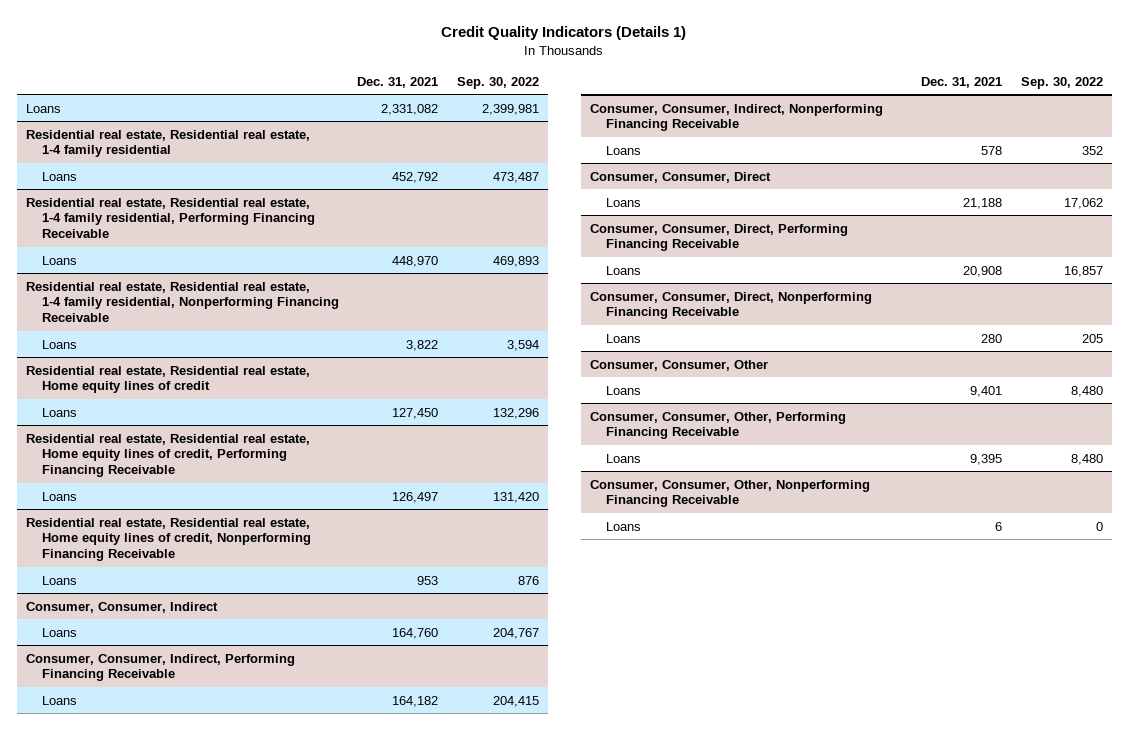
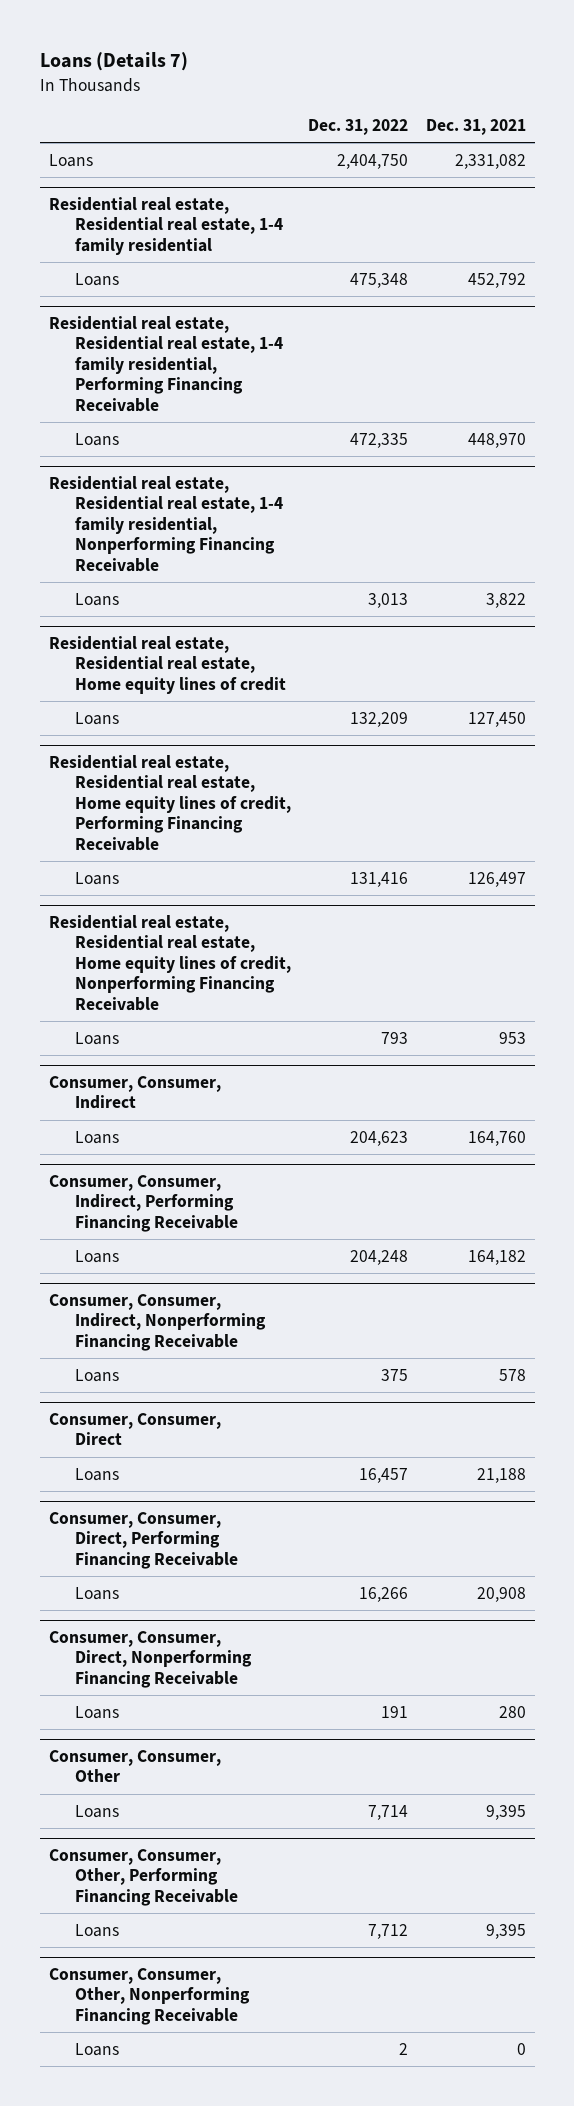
[441,26,687,41] Credit Quality Indicators (Details 1) -> [39,51,188,71] Loans (Details 7)
[456,76,539,89] Sep. 30, 2022 -> none
none -> [308,118,409,135] Dec. 31, 2022
[970,385,1003,397] 9,401 -> [485,1804,526,1820] 9,395
[995,521,1003,531] 6 -> [516,2042,526,2055] 0

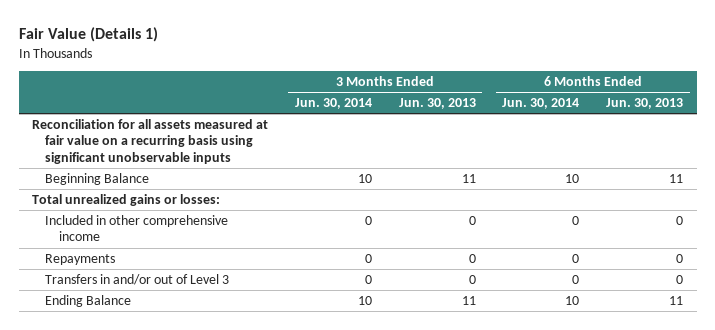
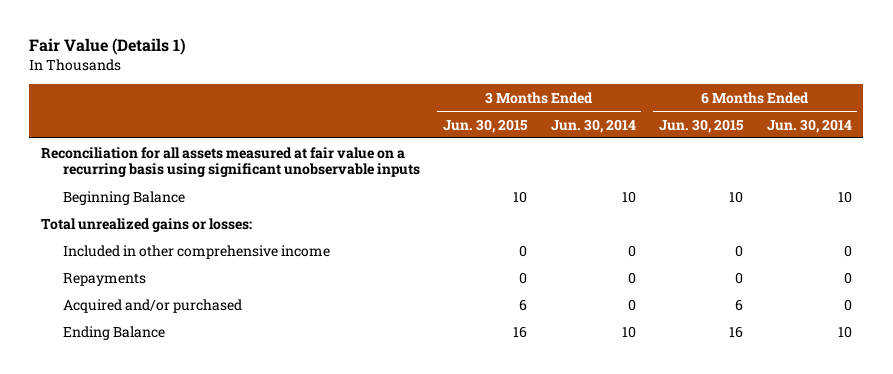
[398,97,476,109] Jun. 30, 2013 -> none
[606,97,684,109] Jun. 30, 2013 -> none
none -> [443,118,529,133] Jun. 30, 2015
none -> [659,118,745,133] Jun. 30, 2015
[45,273,230,285] Transfers in and/or out of Level 3 -> none
none -> [62,298,242,313] Acquired and/or purchased

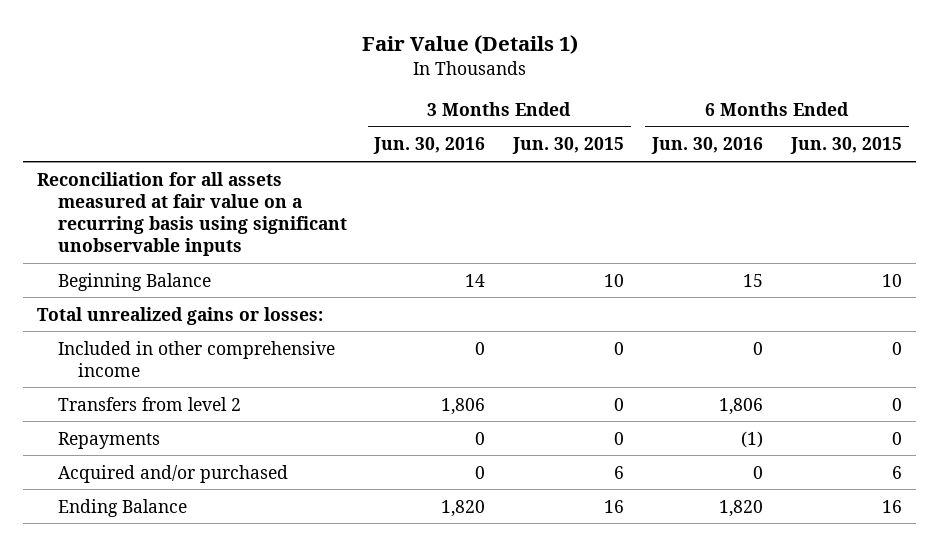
[550,118,636,133] Jun. 30, 2014 -> none
[766,118,852,133] Jun. 30, 2014 -> none
none -> [373,137,486,155] Jun. 30, 2016
none -> [650,137,763,155] Jun. 30, 2016
none -> [57,396,241,411] Transfers from level 2

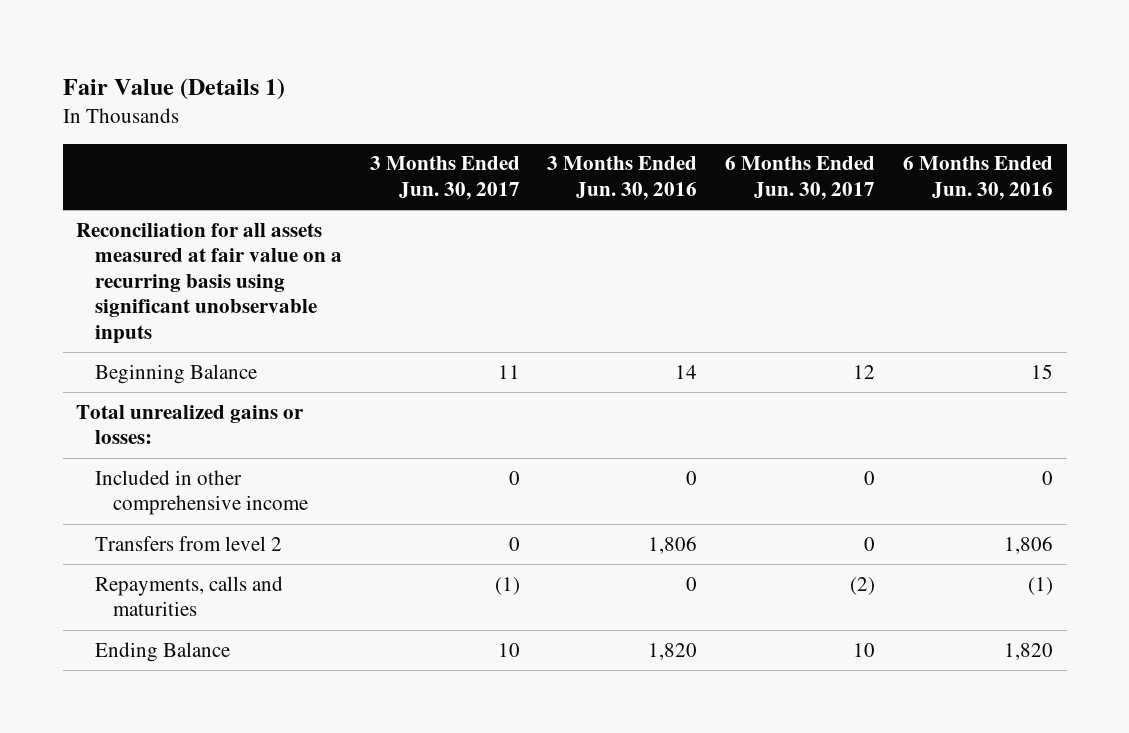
[512,137,625,155] Jun. 30, 2015 -> none
[789,137,902,155] Jun. 30, 2015 -> none
none -> [369,156,520,200] 3 Months Ended Jun. 30, 2017
none -> [725,156,876,200] 6 Months Ended Jun. 30, 2017
[57,431,160,449] Repayments -> none
[57,464,288,483] Acquired and/or purchased -> none
none -> [94,575,283,617] Repayments, calls and maturities

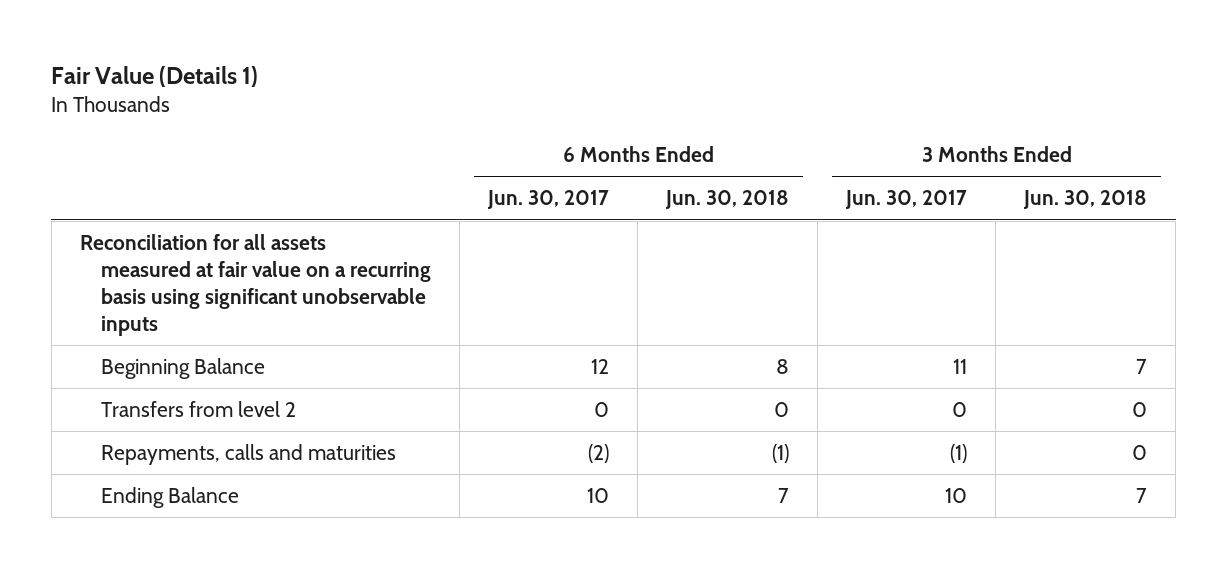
[547,156,698,200] 3 Months Ended Jun. 30, 2016 -> none
[902,156,1053,200] 6 Months Ended Jun. 30, 2016 -> none
none -> [665,190,790,210] Jun. 30, 2018
none -> [1023,190,1148,210] Jun. 30, 2018
[76,404,305,445] Total unrealized gains or losses: -> none
[94,469,308,516] Included in other comprehensive income -> none

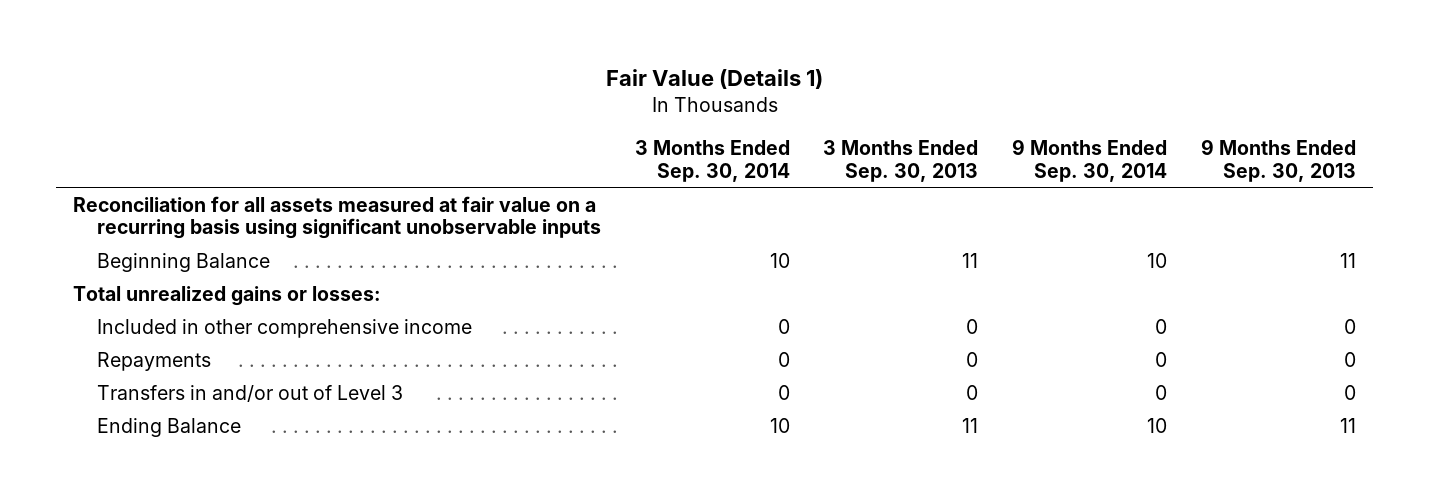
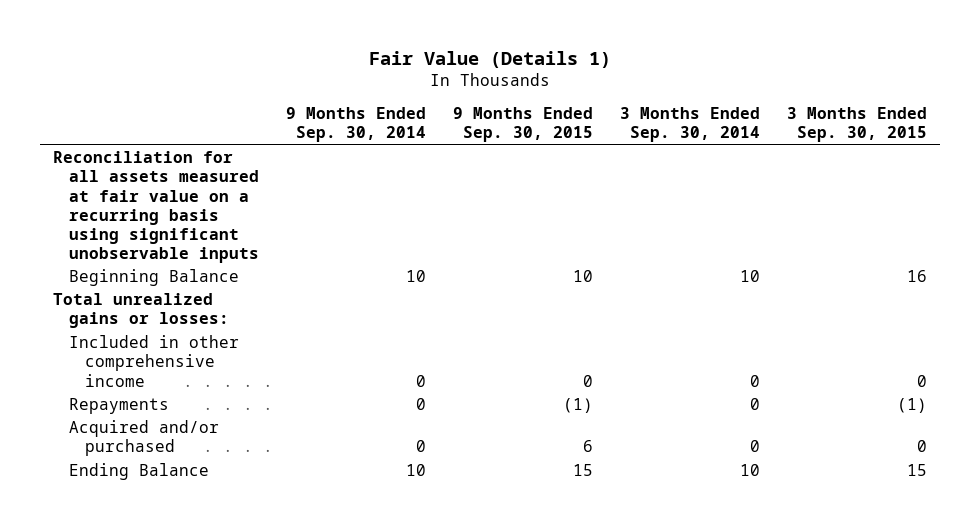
[823,140,979,182] 3 Months Ended Sep. 30, 2013 -> none
[1200,139,1356,182] 9 Months Ended Sep. 30, 2013 -> none
none -> [453,107,594,143] 9 Months Ended Sep. 30, 2015
none -> [786,107,927,143] 3 Months Ended Sep. 30, 2015
[97,384,404,402] Transfers in and/or out of Level 3 -> none
none -> [69,420,220,457] Acquired and/or purchased

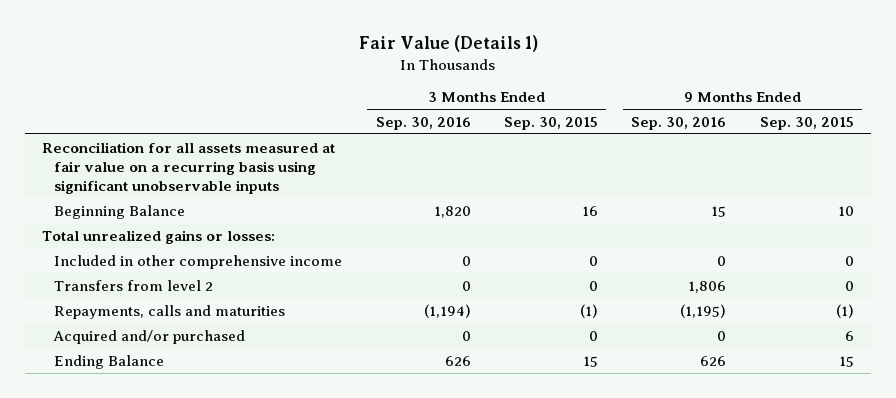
[286,107,427,143] 9 Months Ended Sep. 30, 2014 -> none
[619,107,760,143] 3 Months Ended Sep. 30, 2014 -> none
none -> [375,116,471,130] Sep. 30, 2016
none -> [631,116,727,130] Sep. 30, 2016
[69,398,170,415] Repayments -> none
none -> [54,279,214,291] Transfers from level 2
none -> [54,304,286,319] Repayments, calls and maturities

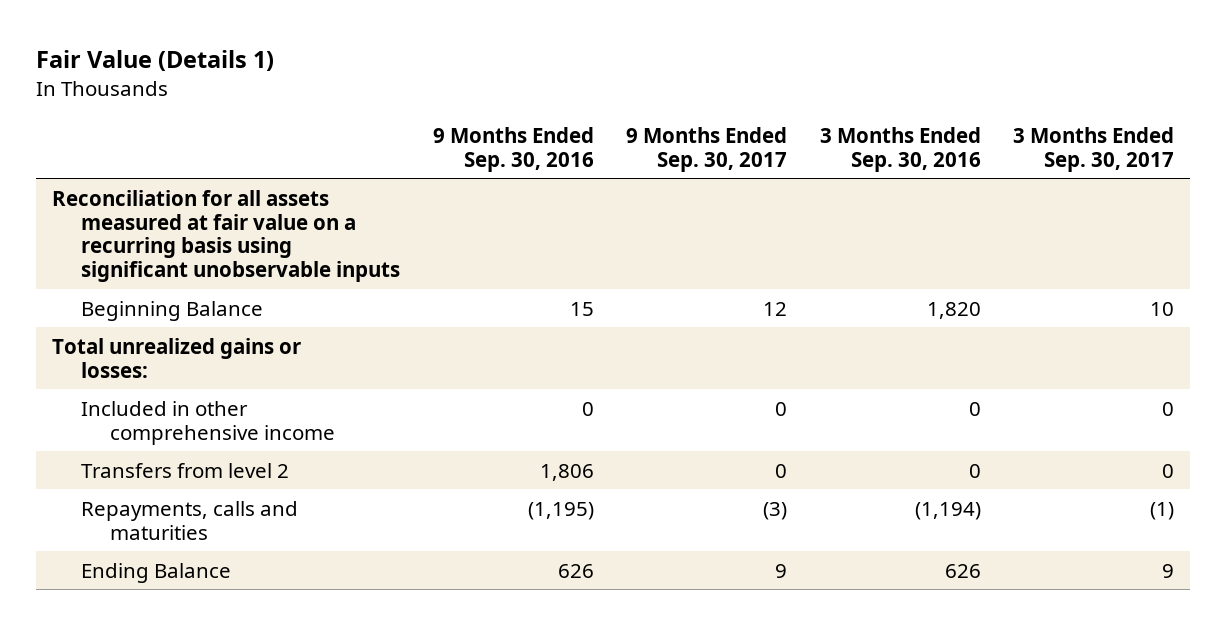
[504,116,599,130] Sep. 30, 2015 -> none
[759,116,854,130] Sep. 30, 2015 -> none
none -> [626,126,788,172] 9 Months Ended Sep. 30, 2017
none -> [1013,126,1175,172] 3 Months Ended Sep. 30, 2017
[53,329,246,344] Acquired and/or purchased -> none

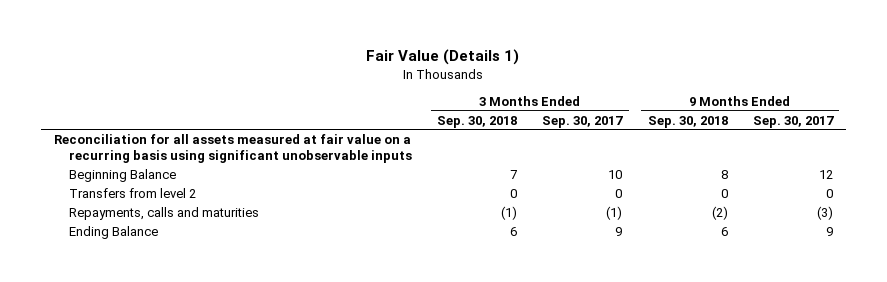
[432,126,594,172] 9 Months Ended Sep. 30, 2016 -> none
[819,126,981,172] 3 Months Ended Sep. 30, 2016 -> none
none -> [437,115,518,128] Sep. 30, 2018
none -> [647,115,728,128] Sep. 30, 2018
[52,337,302,378] Total unrealized gains or losses: -> none
[81,400,336,445] Included in other comprehensive income -> none

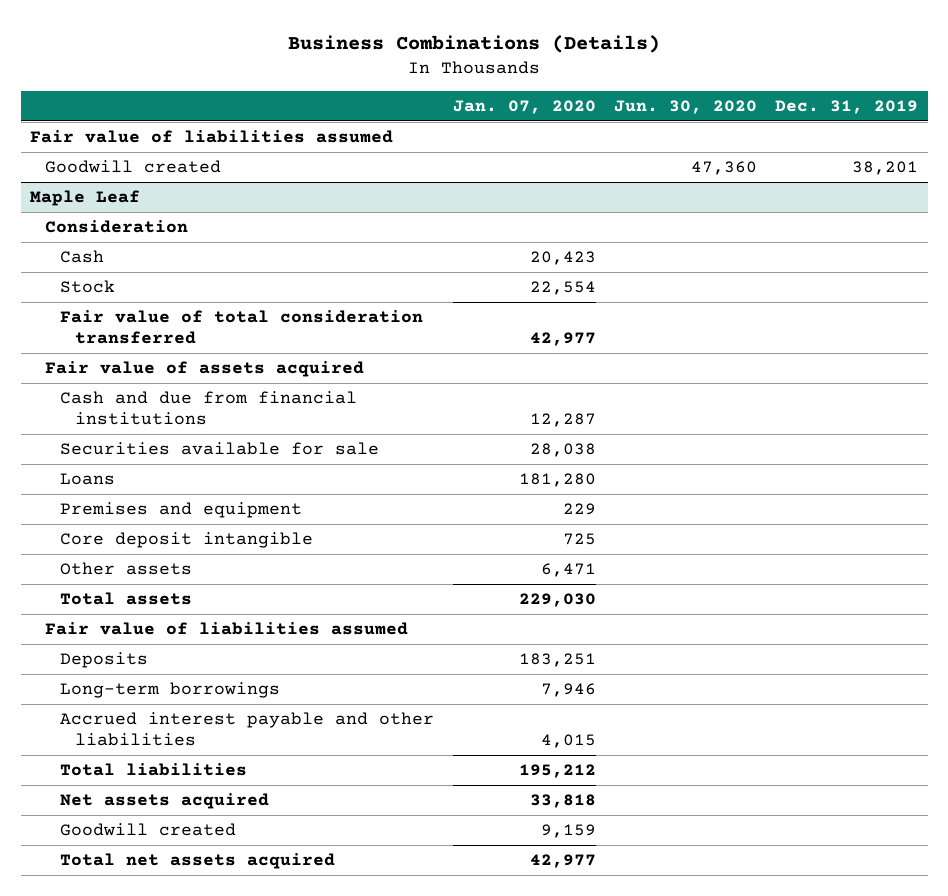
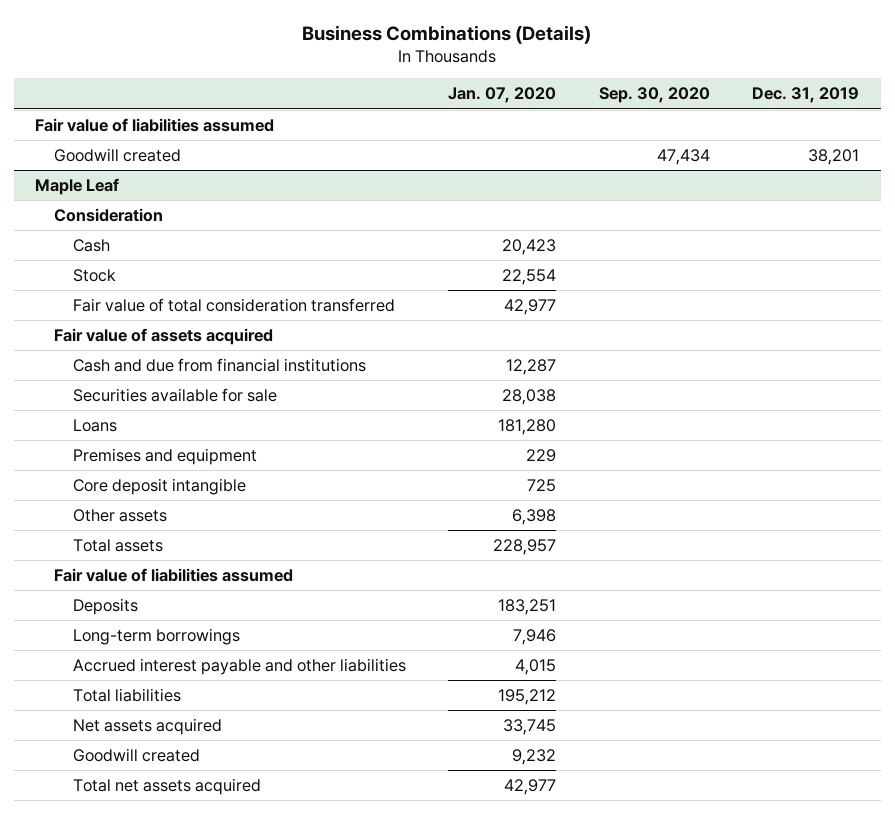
[614,99,758,114] Jun. 30, 2020 -> none
none -> [598,87,710,104] Sep. 30, 2020
[540,563,596,578] 6,471 -> [512,509,557,526] 6,398
[518,593,596,608] 229,030 -> [493,539,557,556] 228,957
[529,794,596,809] 33,818 -> [503,719,557,736] 33,745
[540,824,596,839] 9,159 -> [512,749,557,766] 9,232

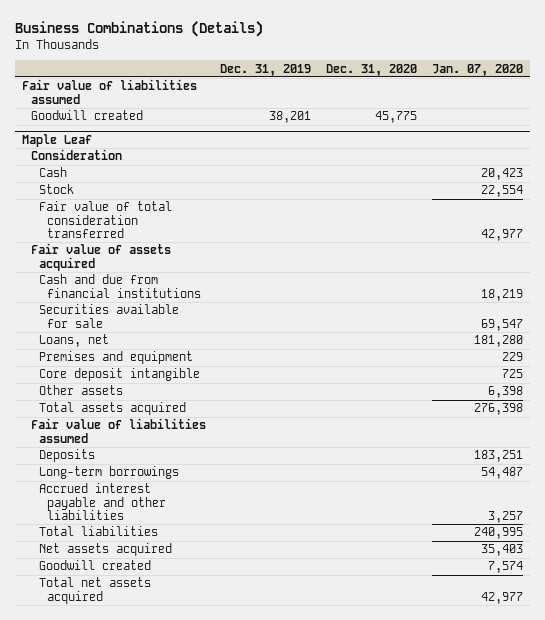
[598,87,710,104] Sep. 30, 2020 -> none
none -> [325,63,417,76] Dec. 31, 2020
[506,359,557,376] 12,287 -> [480,288,523,301] 18,219
[502,389,557,406] 28,038 -> [480,318,523,331] 69,547
[72,419,117,433] Loans -> [39,334,110,348] Loans, net
[72,539,163,553] Total assets -> [39,402,187,416] Total assets acquired
[493,539,557,556] 228,957 -> [473,403,523,416] 276,398
[513,629,557,646] 7,946 -> [480,467,523,480] 54,487
[515,659,557,676] 4,015 -> [487,511,523,524] 3,257
[498,689,557,706] 195,212 -> [473,527,523,540] 240,995
[503,719,557,736] 33,745 -> [480,544,523,557] 35,403
[512,749,557,766] 9,232 -> [487,561,523,574] 7,574

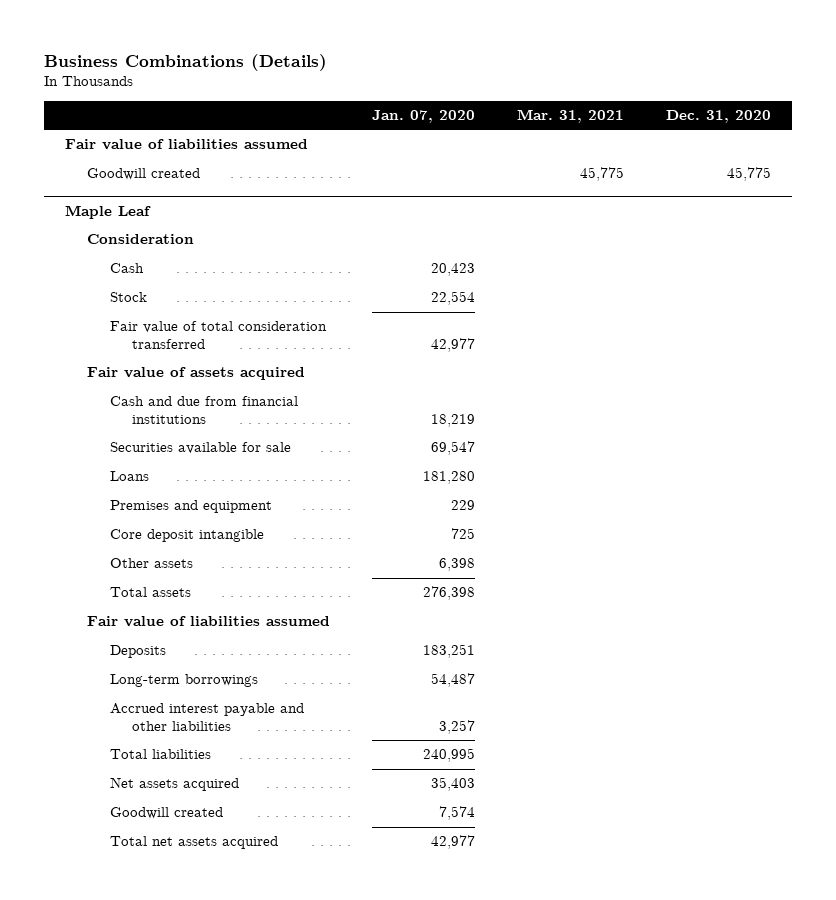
[220,63,312,76] Dec. 31, 2019 -> none
none -> [517,108,625,123] Mar. 31, 2021
[39,334,110,348] Loans, net -> [109,471,149,482] Loans
[39,402,187,416] Total assets acquired -> [109,587,191,598] Total assets

